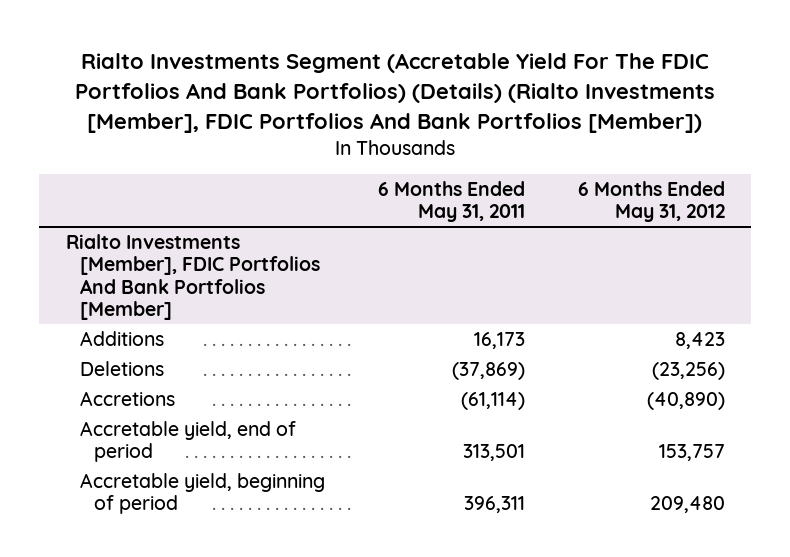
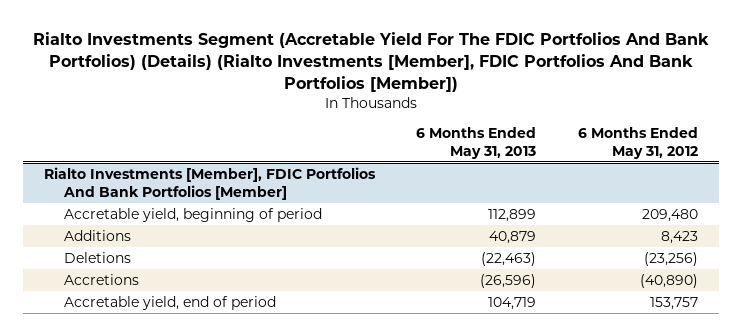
[377,180,525,223] 6 Months Ended May 31, 2011 -> none
none -> [416,126,537,159] 6 Months Ended May 31, 2013
[79,472,325,515] Accretable yield, beginning of period -> [64,207,323,222] Accretable yield, beginning of period

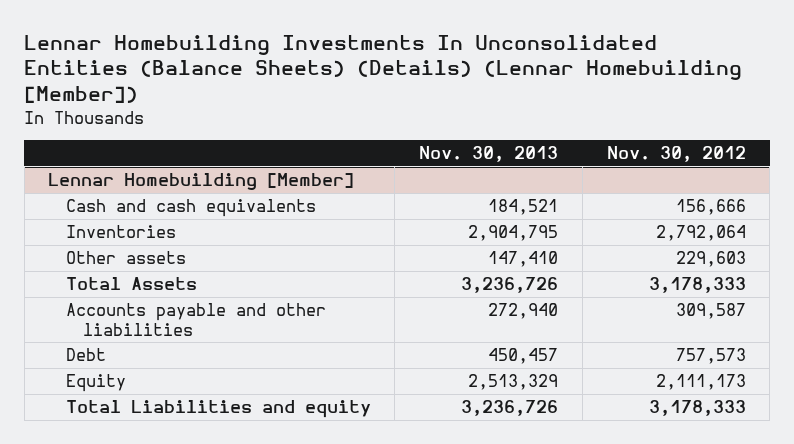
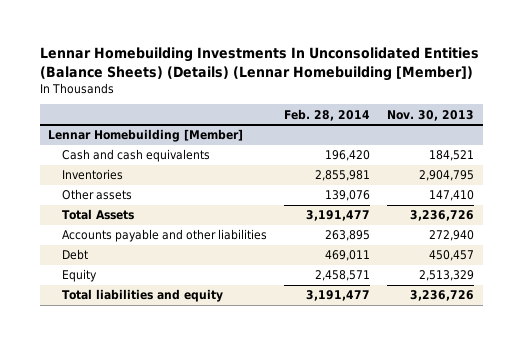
[606,146,746,163] Nov. 30, 2012 -> none
none -> [283,108,370,121] Feb. 28, 2014
[65,400,371,419] Total Liabilities and equity -> [61,289,223,303] Total liabilities and equity

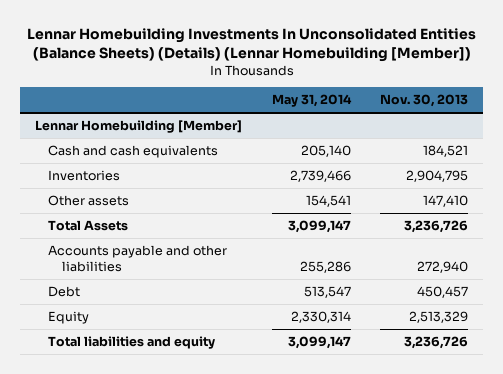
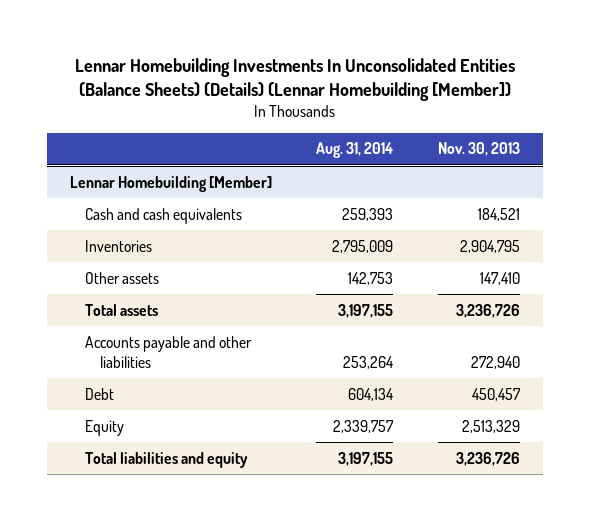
[271,94,352,108] May 31, 2014 -> none
none -> [316,142,394,159] Aug. 31, 2014
[48,220,129,232] Total Assets -> [84,303,158,316] Total assets

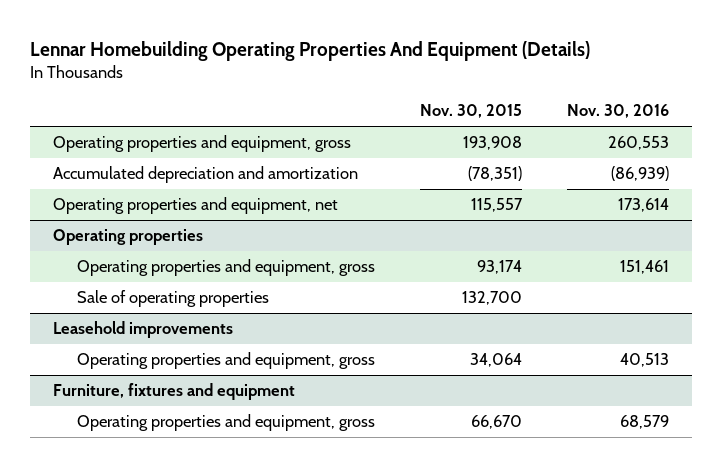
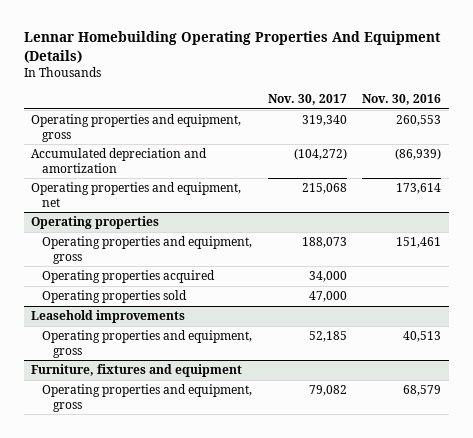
[420,104,523,119] Nov. 30, 2015 -> none
none -> [267,94,347,106] Nov. 30, 2017
none -> [42,270,216,284] Operating properties acquired
[77,290,270,308] Sale of operating properties -> [42,290,188,304] Operating properties sold

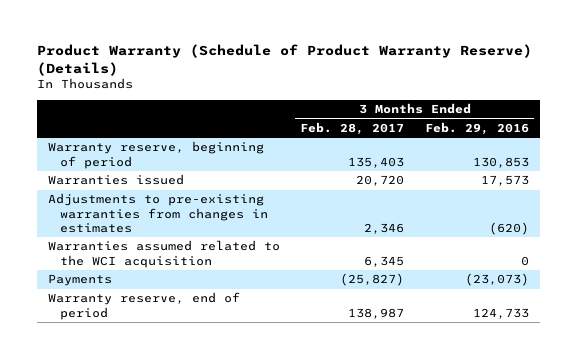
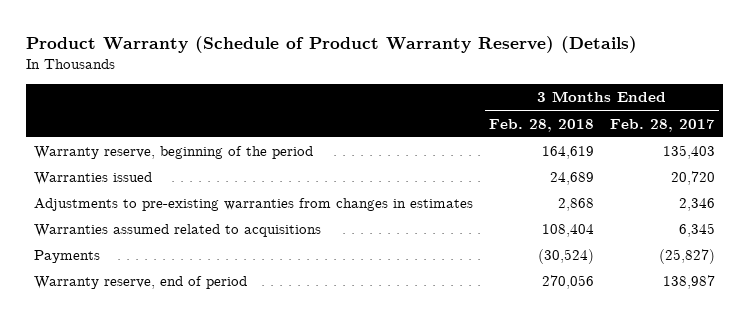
[425,122,530,136] Feb. 29, 2016 -> none
none -> [489,118,595,132] Feb. 28, 2018
[47,141,264,169] Warranty reserve, beginning of period -> [33,146,313,160] Warranty reserve, beginning of the period
[47,240,280,268] Warranties assumed related to the WCI acquisition -> [33,224,321,238] Warranties assumed related to acquisitions

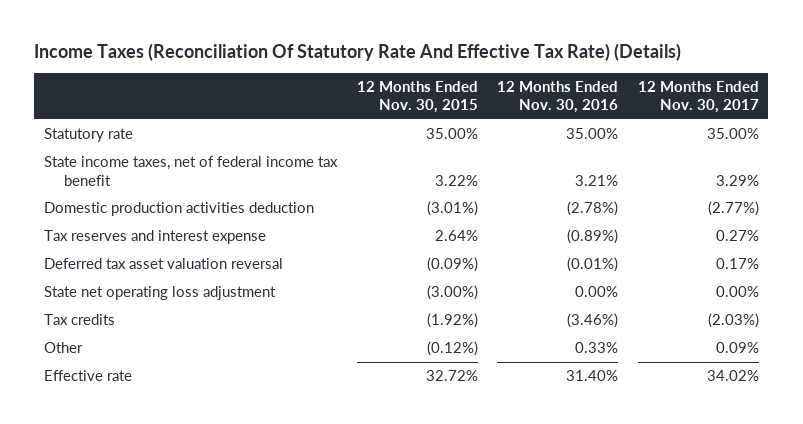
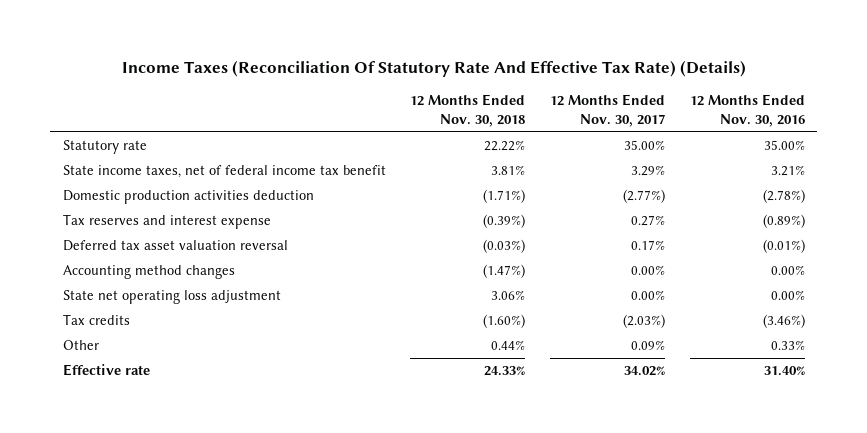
[356,81,478,114] 12 Months Ended Nov. 30, 2015 -> none
none -> [410,94,526,128] 12 Months Ended Nov. 30, 2018
none -> [62,265,235,280] Accounting method changes

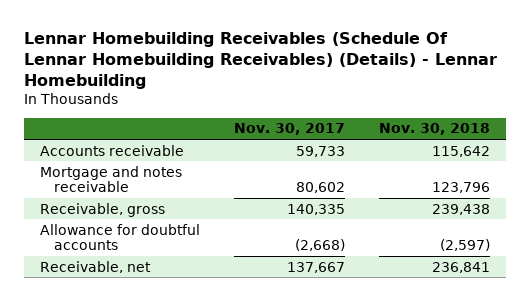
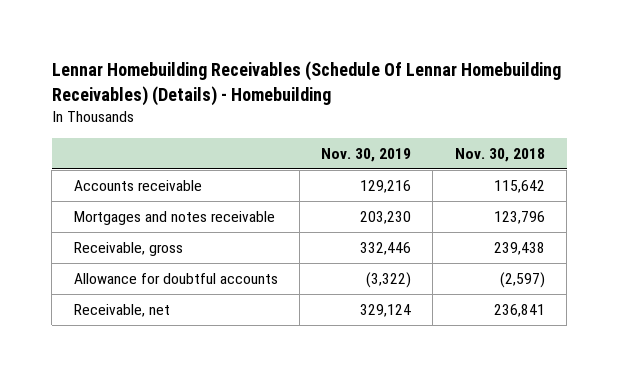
[23,32,497,90] Lennar Homebuilding Receivables (Schedule Of Lennar Homebuilding Receivables) (Details) - Lennar Homebuilding -> [51,61,561,106] Lennar Homebuilding Receivables (Schedule Of Lennar Homebuilding Receivables) (Details) - Homebuilding
[233,123,345,136] Nov. 30, 2017 -> none
none -> [321,147,412,162] Nov. 30, 2019
[40,165,183,193] Mortgage and notes receivable -> [73,211,275,226] Mortgages and notes receivable

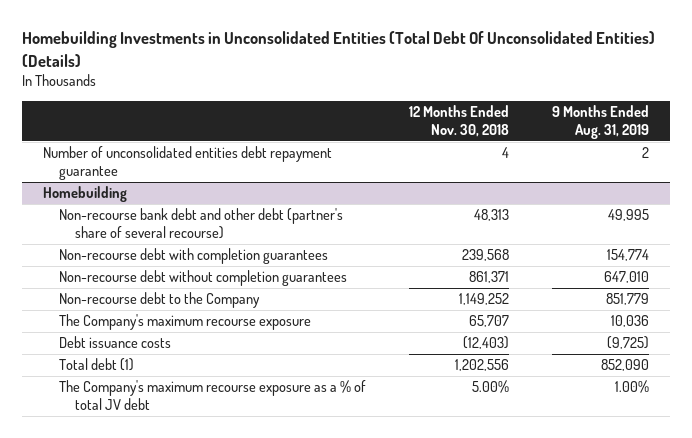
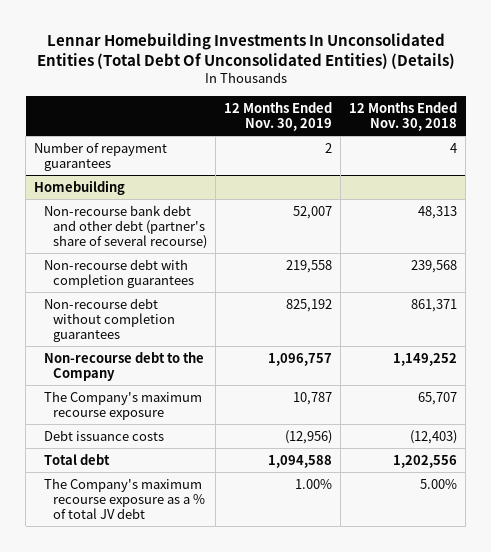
[21,31,655,67] Homebuilding Investments in Unconsolidated Entities (Total Debt Of Unconsolidated Entities) (Details) -> [36,32,455,69] Lennar Homebuilding Investments In Unconsolidated Entities (Total Debt Of Unconsolidated Entities) (Details)
[551,105,649,139] 9 Months Ended Aug. 31, 2019 -> none
none -> [224,101,333,131] 12 Months Ended Nov. 30, 2019
[43,146,333,180] Number of unconsolidated entities debt repayment guarantee -> [34,141,168,171] Number of repayment guarantees
[58,358,134,372] Total debt (1) -> [43,453,110,465] Total debt

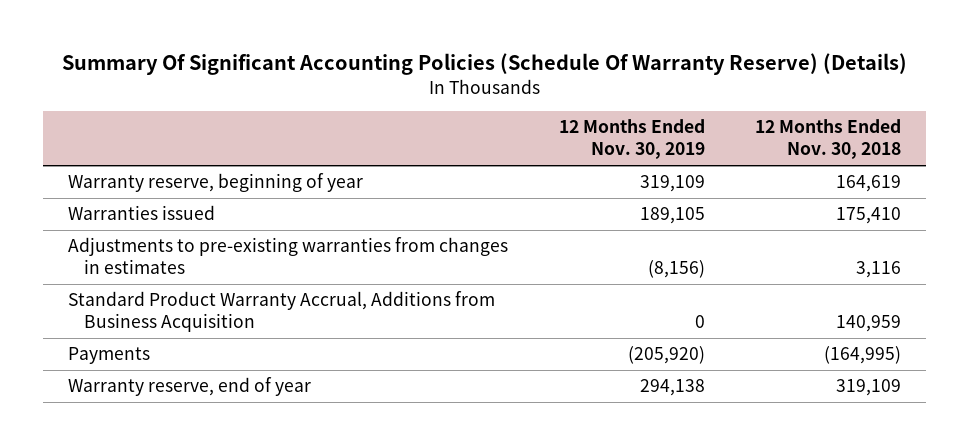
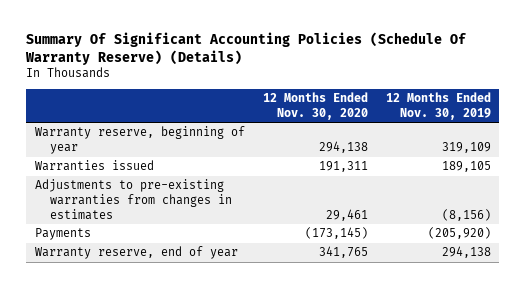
[754,119,901,160] 12 Months Ended Nov. 30, 2018 -> none
none -> [262,92,368,120] 12 Months Ended Nov. 30, 2020
[68,291,496,333] Standard Product Warranty Accrual, Additions from Business Acquisition -> none

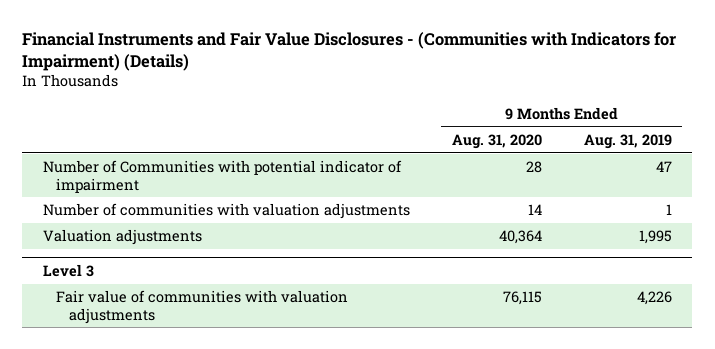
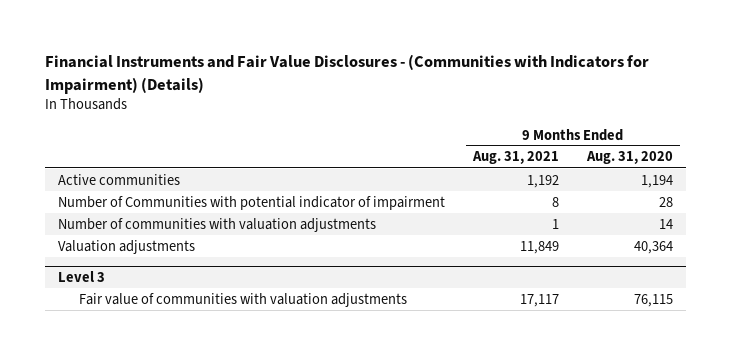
[583,134,672,150] Aug. 31, 2019 -> none
none -> [472,151,560,165] Aug. 31, 2021
none -> [58,173,181,185] Active communities

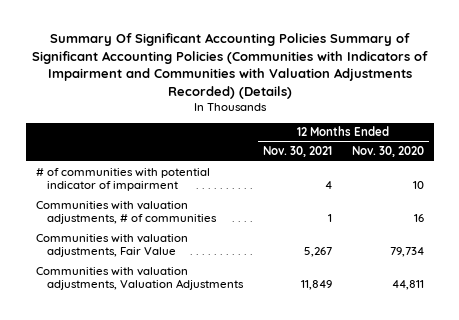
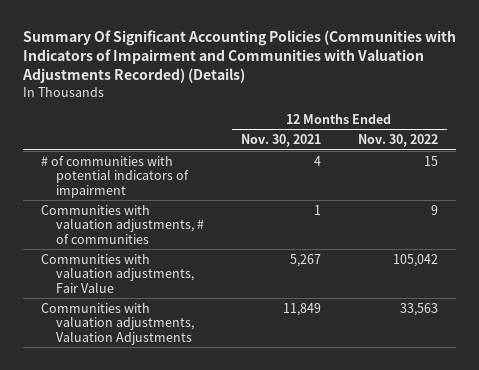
[31,33,428,100] Summary Of Significant Accounting Policies Summary of Significant Accounting Policies (Communities with Indicators of Impairment and Communities with Valuation Adjustments Recorded) (Details) -> [21,29,456,84] Summary Of Significant Accounting Policies (Communities with Indicators of Impairment and Communities with Valuation Adjustments Recorded) (Details)
[351,146,424,158] Nov. 30, 2020 -> none
none -> [357,134,438,148] Nov. 30, 2022
[35,167,210,192] # of communities with potential indicator of impairment -> [41,155,189,198] # of communities with potential indicators of impairment

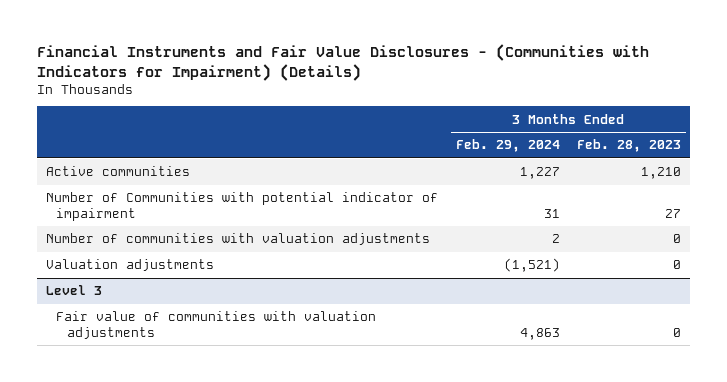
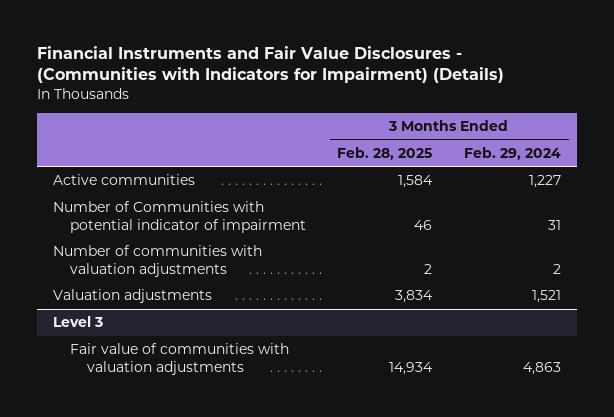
[577,139,682,153] Feb. 28, 2023 -> none
none -> [337,146,433,160] Feb. 28, 2025
[503,258,560,273] (1,521) -> [531,290,561,304] 1,521

